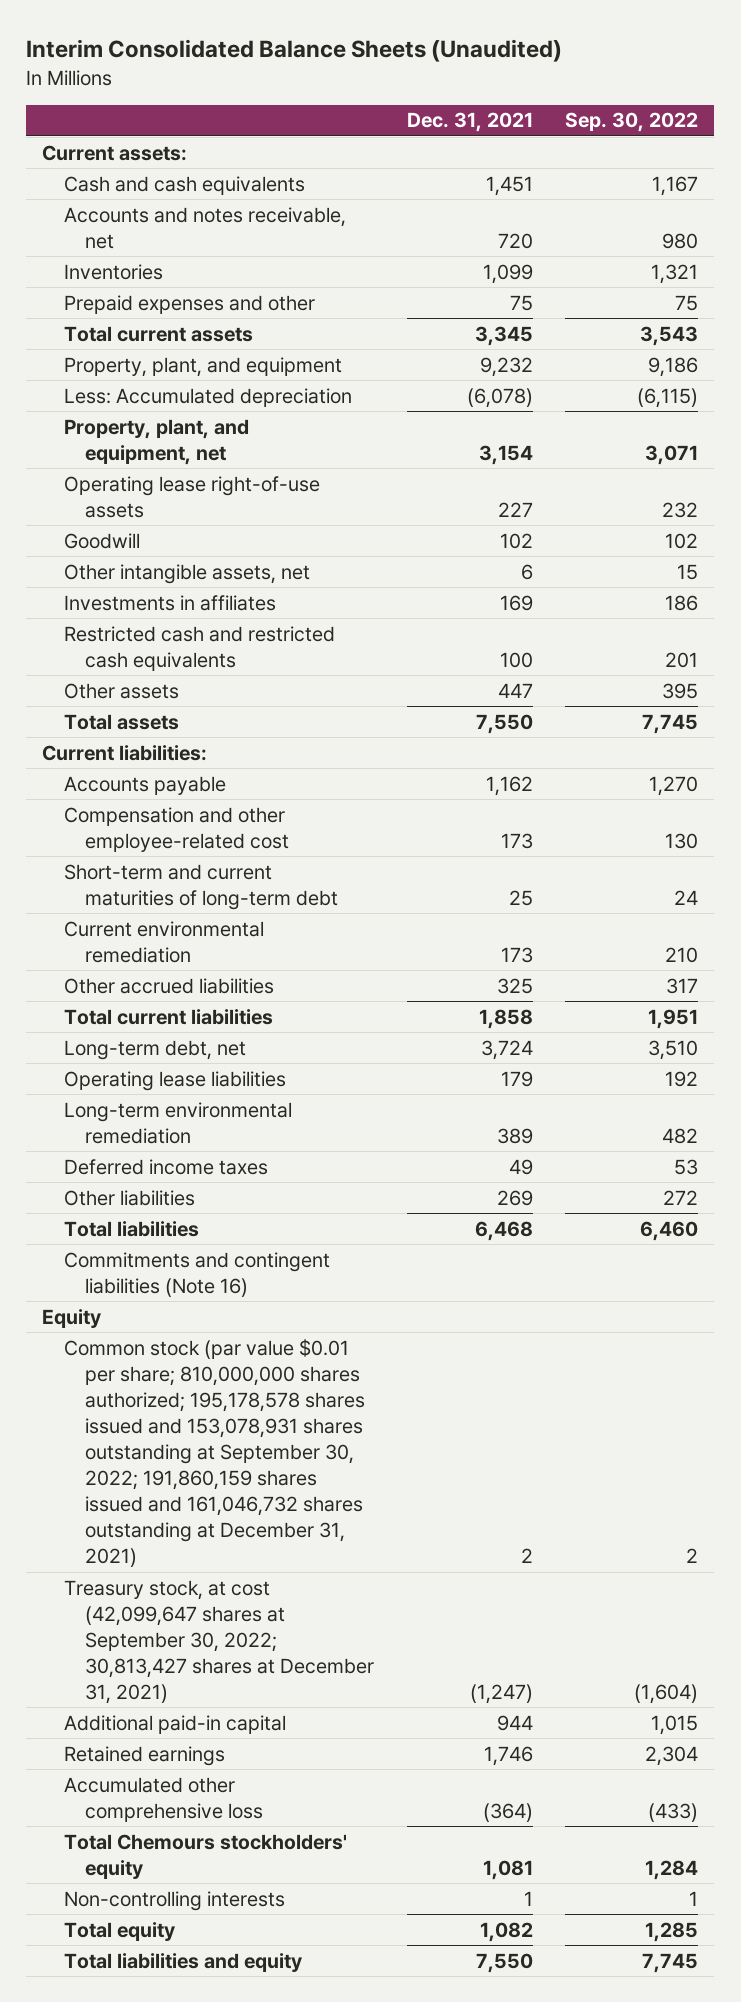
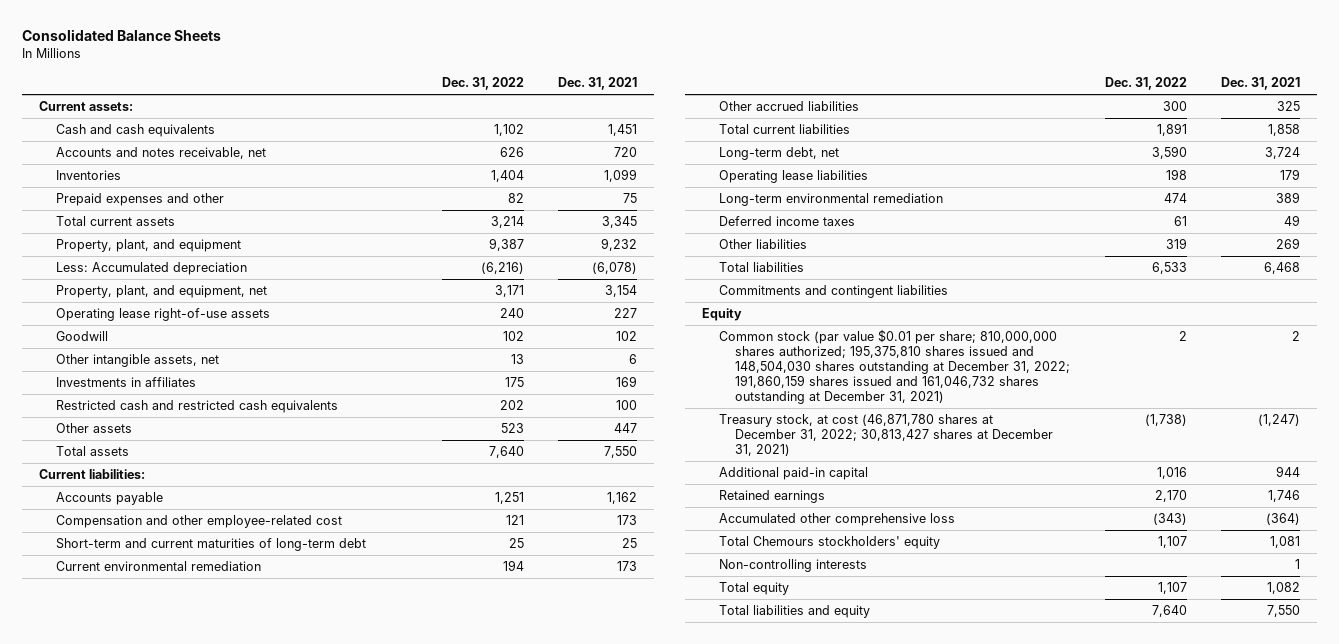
[26,39,563,63] Interim Consolidated Balance Sheets (Unaudited) -> [22,29,222,42] Consolidated Balance Sheets
[565,112,699,133] Sep. 30, 2022 -> none
none -> [441,76,524,90] Dec. 31, 2022
[63,1251,330,1297] Commitments and contingent liabilities (Note 16) -> [718,285,948,299] Commitments and contingent liabilities
[63,1338,366,1568] Common stock (par value $0.01 per share; 810,000,000 shares authorized; 195,178,578 shares issued and 153,078,931 shares outstanding at September 30, 2022; 191,860,159 shares issued and 161,046,732 shares outstanding at December 31, 2021) -> [718,329,1071,404] Common stock (par value $0.01 per share; 810,000,000 shares authorized; 195,375,810 shares issued and 148,504,030 shares outstanding at December 31, 2022; 191,860,159 shares issued and 161,046,732 shares outstanding at December 31, 2021)
[63,1579,375,1705] Treasury stock, at cost (42,099,647 shares at September 30, 2022; 30,813,427 shares at December 31, 2021) -> [718,414,1054,456] Treasury stock, at cost (46,871,780 shares at December 31, 2022; 30,813,427 shares at December 31, 2021)

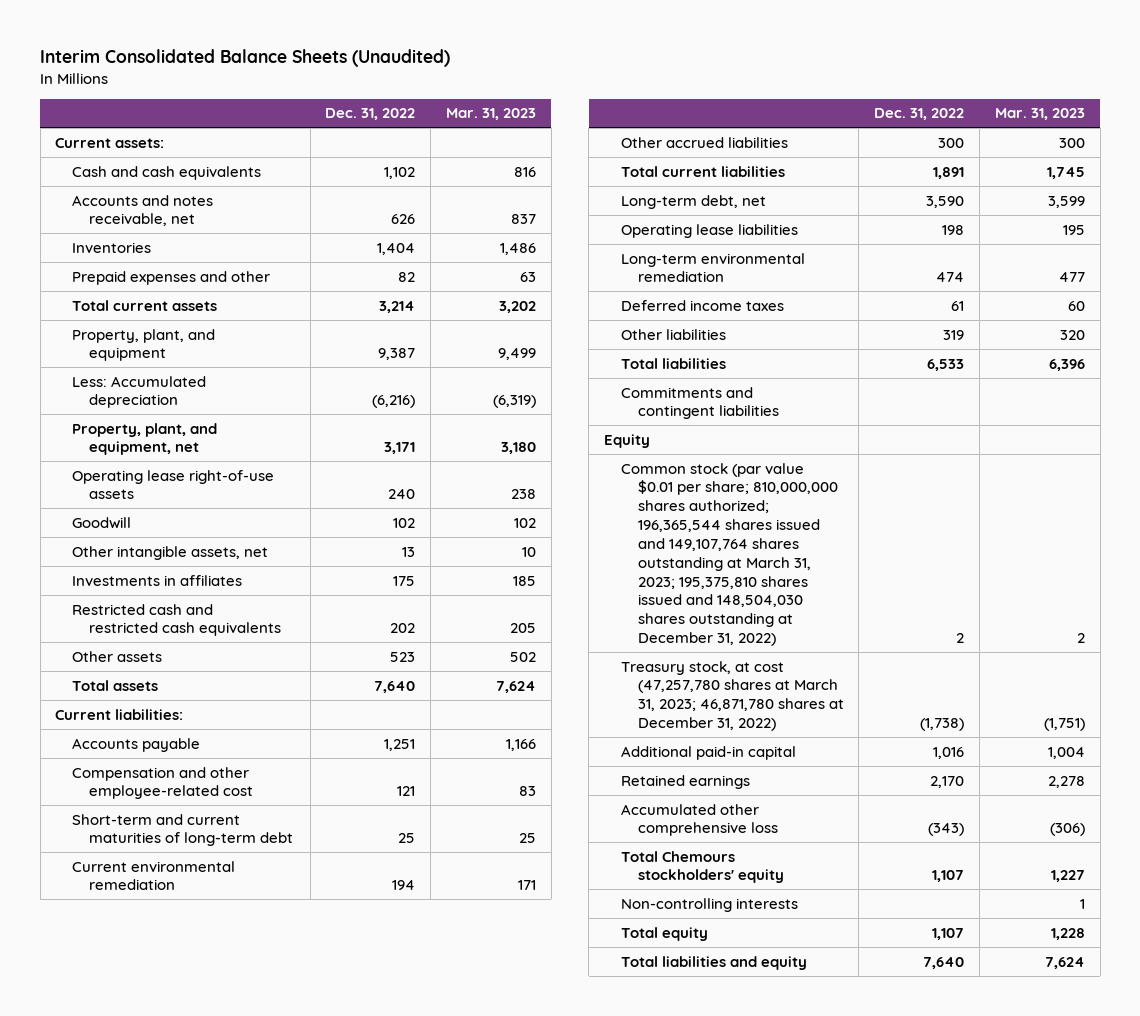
[22,29,222,42] Consolidated Balance Sheets -> [40,49,451,68] Interim Consolidated Balance Sheets (Unaudited)
[557,76,637,90] Dec. 31, 2021 -> none
none -> [446,108,537,121] Mar. 31, 2023
[718,329,1071,404] Common stock (par value $0.01 per share; 810,000,000 shares authorized; 195,375,810 shares issued and 148,504,030 shares outstanding at December 31, 2022; 191,860,159 shares issued and 161,046,732 shares outstanding at December 31, 2021) -> [620,462,838,647] Common stock (par value $0.01 per share; 810,000,000 shares authorized; 196,365,544 shares issued and 149,107,764 shares outstanding at March 31, 2023; 195,375,810 shares issued and 148,504,030 shares outstanding at December 31, 2022)
[718,414,1054,456] Treasury stock, at cost (46,871,780 shares at December 31, 2022; 30,813,427 shares at December 31, 2021) -> [620,660,844,732] Treasury stock, at cost (47,257,780 shares at March 31, 2023; 46,871,780 shares at December 31, 2022)

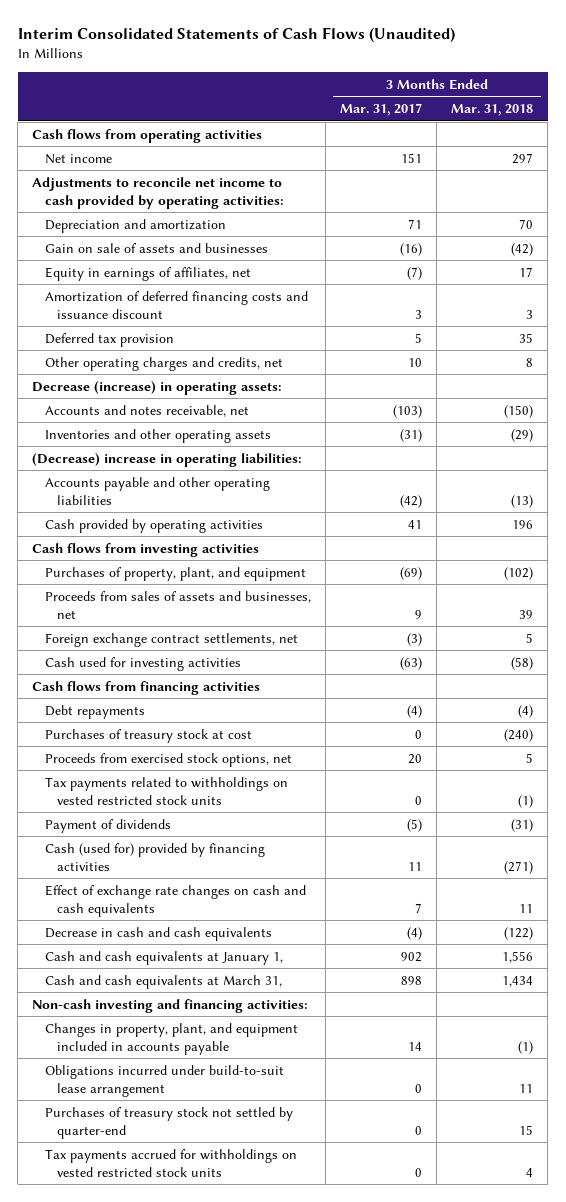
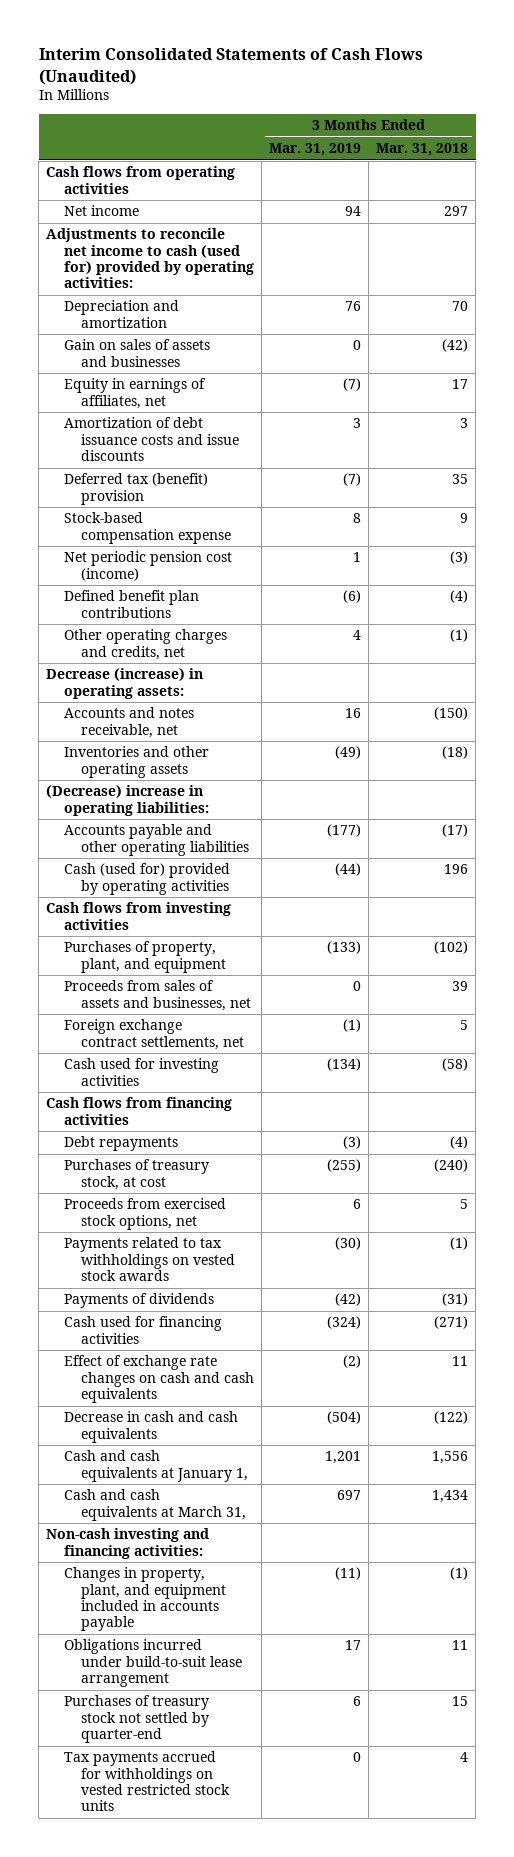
[340,103,423,117] Mar. 31, 2017 -> none
none -> [269,143,362,157] Mar. 31, 2019
[32,176,284,209] Adjustments to reconcile net income to cash provided by operating activities: -> [46,228,254,289] Adjustments to reconcile net income to cash (used for) provided by operating activities:
[44,242,268,253] Gain on sale of assets and businesses -> [63,339,210,367] Gain on sales of assets and businesses
[44,290,308,319] Amortization of deferred financing costs and issuance discount -> [63,417,239,462] Amortization of debt issuance costs and issue discounts
[44,332,174,347] Deferred tax provision -> [63,473,208,505] Deferred tax (benefit) provision
none -> [63,512,231,544] Stock-based compensation expense
none -> [63,551,232,581] Net periodic pension cost (income)
none -> [63,590,199,618] Defined benefit plan contributions
[526,357,534,367] 8 -> [450,629,469,643] (1)
[511,428,534,442] (29) -> [442,746,469,760] (18)
[511,494,534,508] (13) -> [442,824,469,838] (17)
[44,518,263,533] Cash provided by operating activities -> [63,863,230,895] Cash (used for) provided by operating activities
[44,728,252,743] Purchases of treasury stock at cost -> [63,1159,209,1190] Purchases of treasury stock, at cost
[44,776,288,805] Tax payments related to withholdings on vested restricted stock units -> [63,1237,235,1282] Payments related to tax withholdings on vested stock awards
[44,818,171,833] Payment of dividends -> [63,1293,214,1309] Payments of dividends
[44,842,265,871] Cash (used for) provided by financing activities -> [63,1316,222,1344] Cash used for financing activities

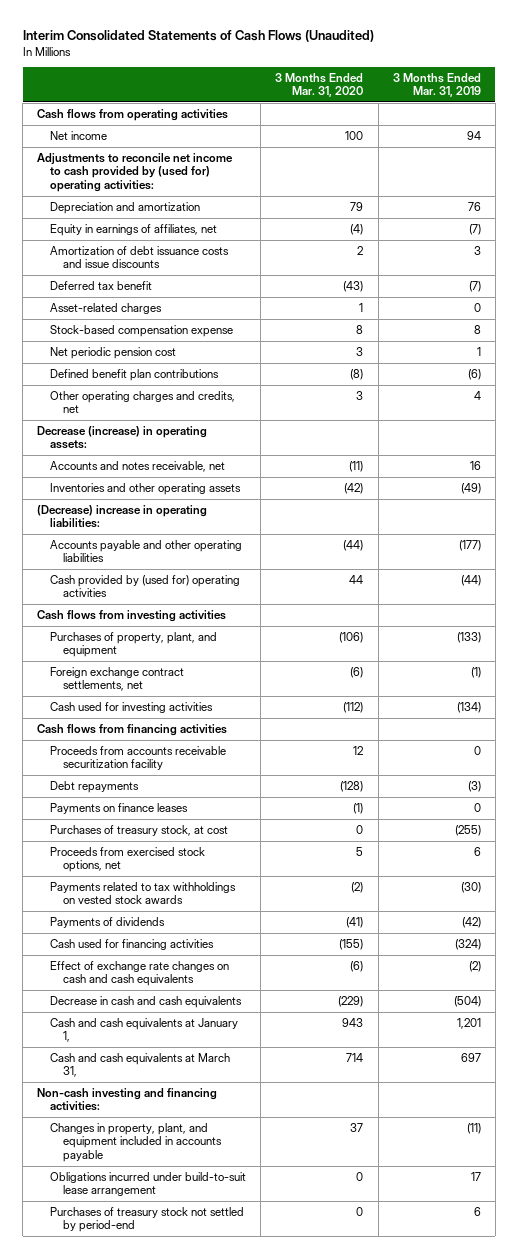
[376,143,469,157] Mar. 31, 2018 -> none
none -> [275,72,364,98] 3 Months Ended Mar. 31, 2020
[46,228,254,289] Adjustments to reconcile net income to cash (used for) provided by operating activities: -> [37,152,234,193] Adjustments to reconcile net income to cash provided by (used for) operating activities:
[63,339,210,367] Gain on sales of assets and businesses -> none
[63,473,208,505] Deferred tax (benefit) provision -> [50,280,153,290] Deferred tax benefit
none -> [50,302,163,314] Asset-related charges
[63,551,232,581] Net periodic pension cost (income) -> [50,346,177,359] Net periodic pension cost
[63,863,230,895] Cash (used for) provided by operating activities -> [50,574,241,598] Cash provided by (used for) operating activities
[63,980,251,1011] Proceeds from sales of assets and businesses, net -> none
none -> [50,745,227,771] Proceeds from accounts receivable securitization facility
none -> [50,802,189,814] Payments on finance leases
[63,1751,230,1812] Tax payments accrued for withholdings on vested restricted stock units -> none
[63,1695,209,1744] Purchases of treasury stock not settled by quarter-end -> [50,1206,245,1233] Purchases of treasury stock not settled by period-end

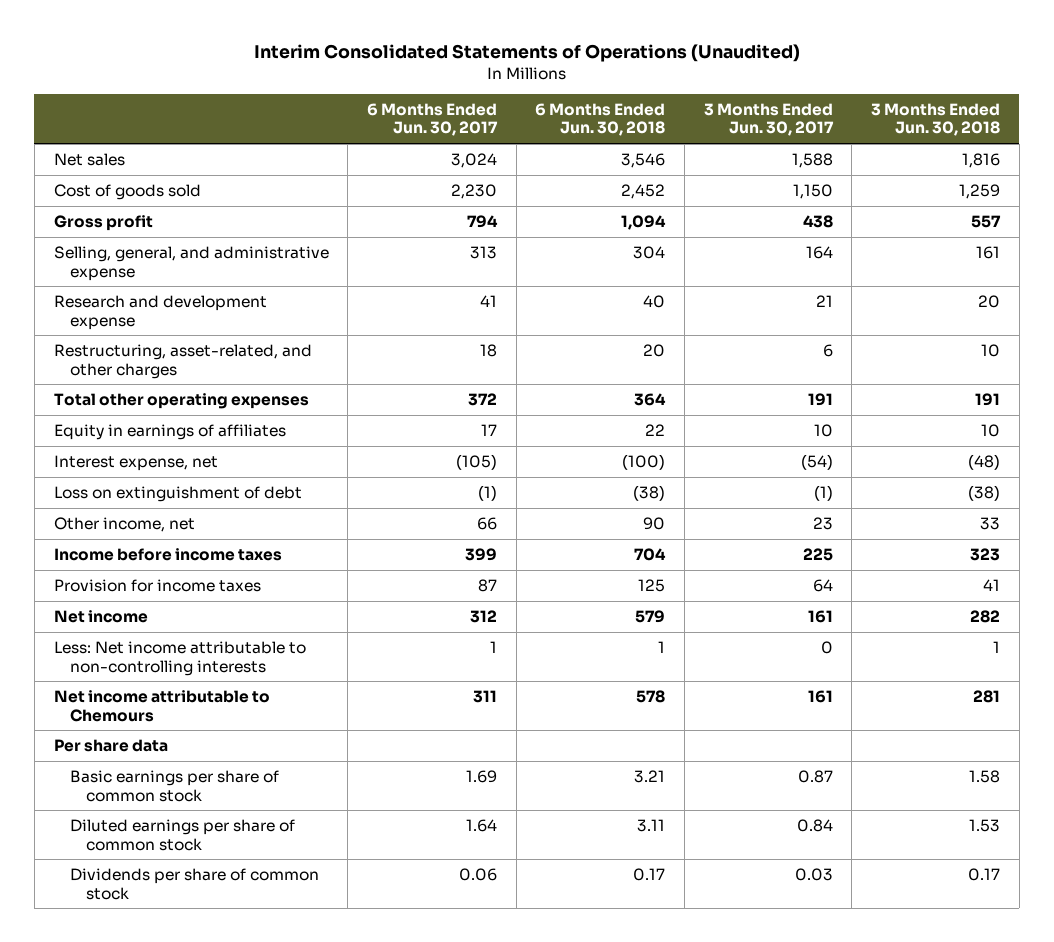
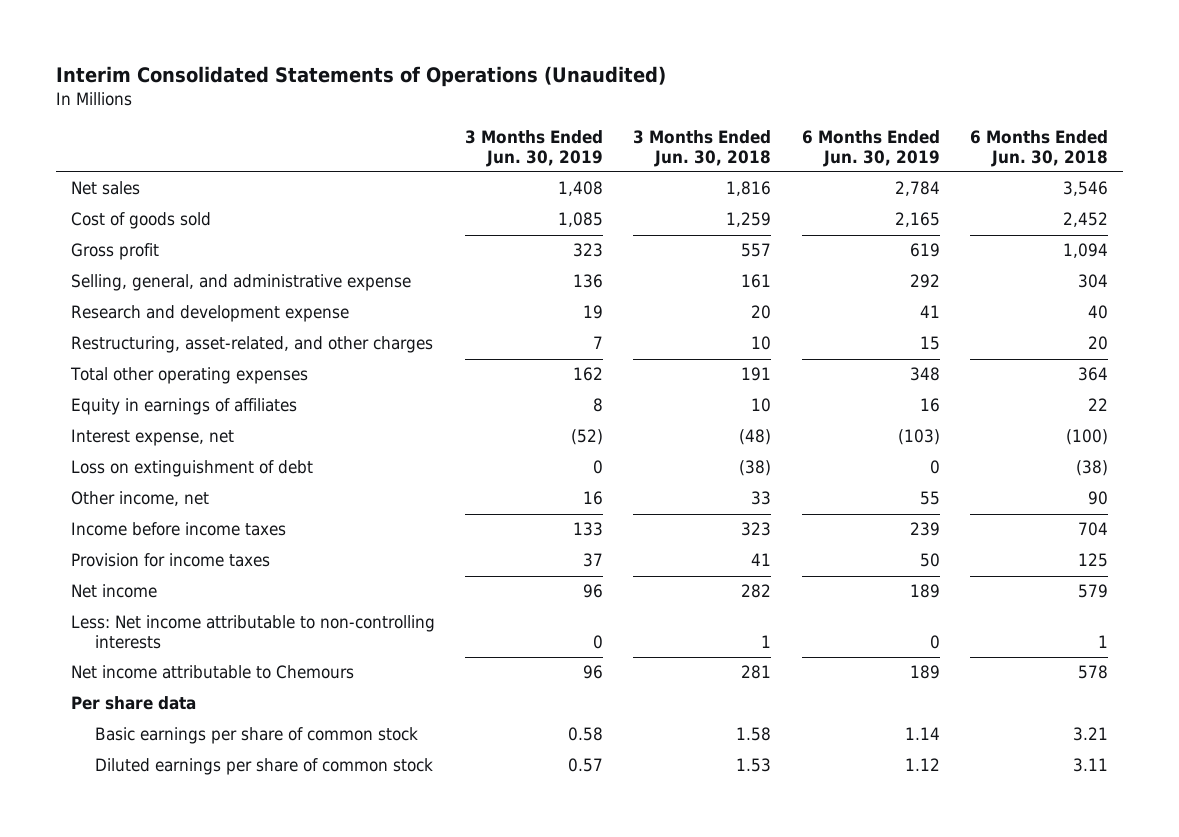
[366,102,498,137] 6 Months Ended Jun. 30, 2017 -> none
[703,102,834,137] 3 Months Ended Jun. 30, 2017 -> none
none -> [465,129,604,167] 3 Months Ended Jun. 30, 2019
none -> [801,129,940,167] 6 Months Ended Jun. 30, 2019
[69,867,319,900] Dividends per share of common stock -> none

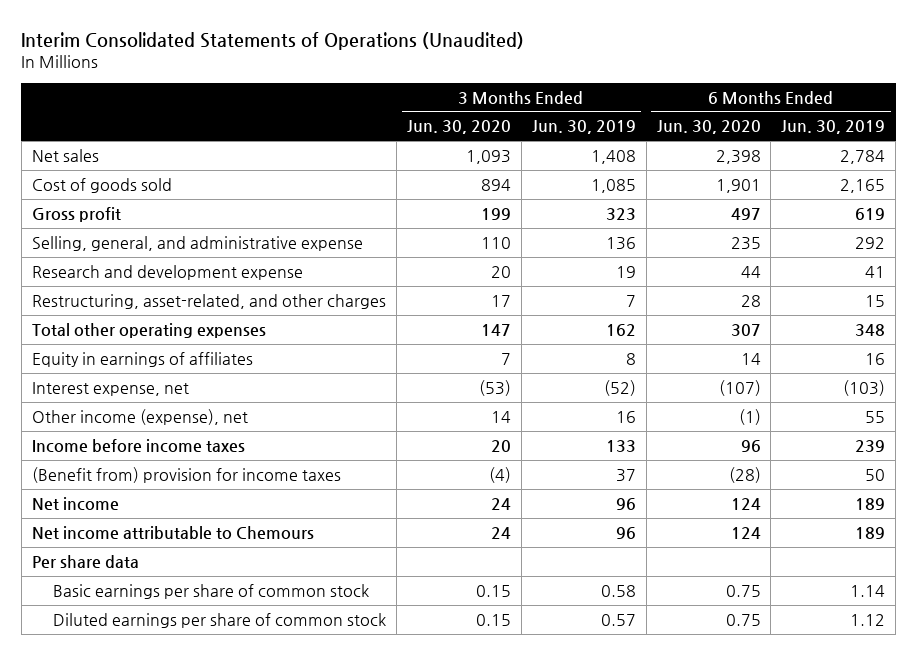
[633,129,772,167] 3 Months Ended Jun. 30, 2018 -> none
[970,129,1109,167] 6 Months Ended Jun. 30, 2018 -> none
none -> [407,120,512,135] Jun. 30, 2020
none -> [656,120,761,135] Jun. 30, 2020
[70,460,313,478] Loss on extinguishment of debt -> none
[70,491,209,507] Other income, net -> [31,408,248,425] Other income (expense), net
[70,553,270,568] Provision for income taxes -> [31,466,341,483] (Benefit from) provision for income taxes
[70,615,435,649] Less: Net income attributable to non-controlling interests -> none

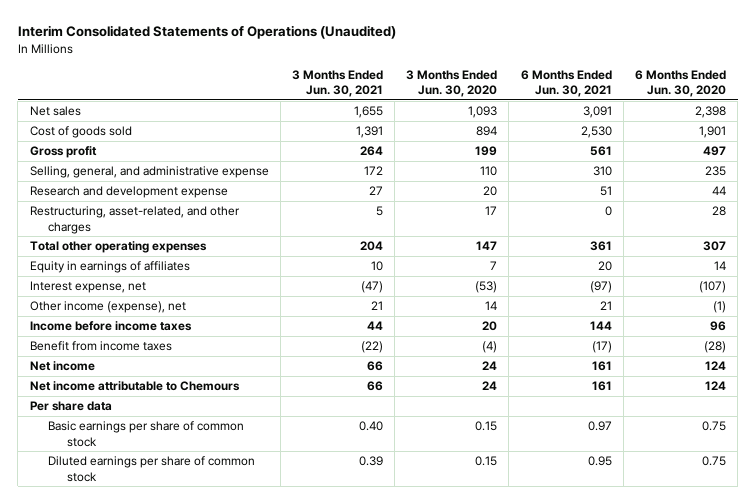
[531,120,636,135] Jun. 30, 2019 -> none
[781,120,886,135] Jun. 30, 2019 -> none
none -> [291,69,383,98] 3 Months Ended Jun. 30, 2021
none -> [520,69,612,98] 6 Months Ended Jun. 30, 2021
[31,466,341,483] (Benefit from) provision for income taxes -> [29,341,172,352] Benefit from income taxes

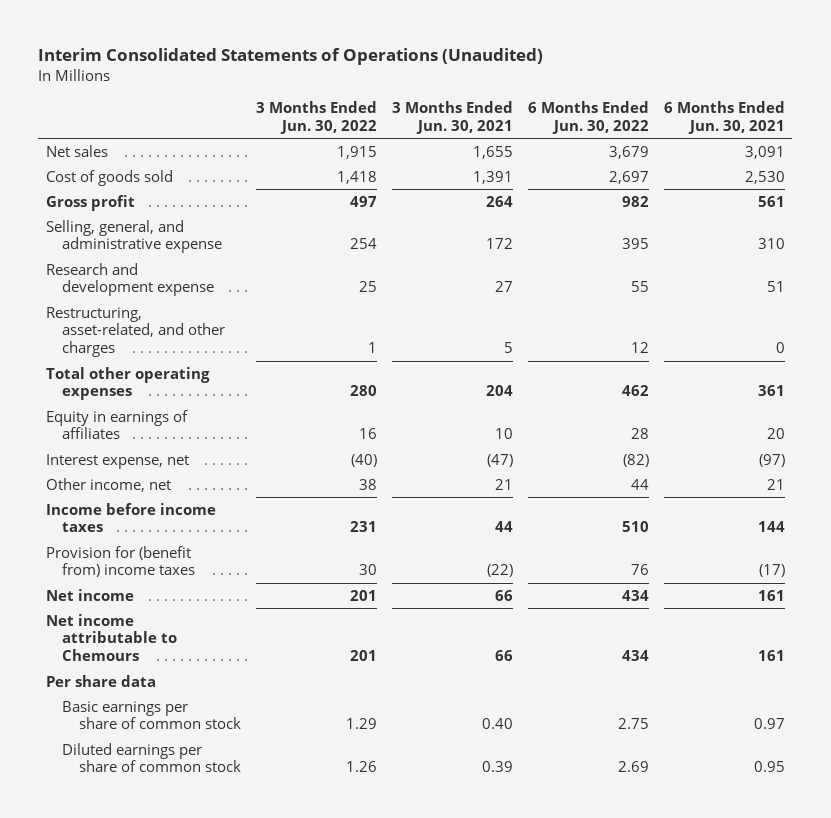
[406,69,498,98] 3 Months Ended Jun. 30, 2020 -> none
[634,69,726,98] 6 Months Ended Jun. 30, 2020 -> none
none -> [255,101,377,134] 3 Months Ended Jun. 30, 2022
none -> [527,101,649,134] 6 Months Ended Jun. 30, 2022
[29,301,186,314] Other income (expense), net -> [45,477,171,492] Other income, net
[29,341,172,352] Benefit from income taxes -> [45,545,196,578] Provision for (benefit from) income taxes

